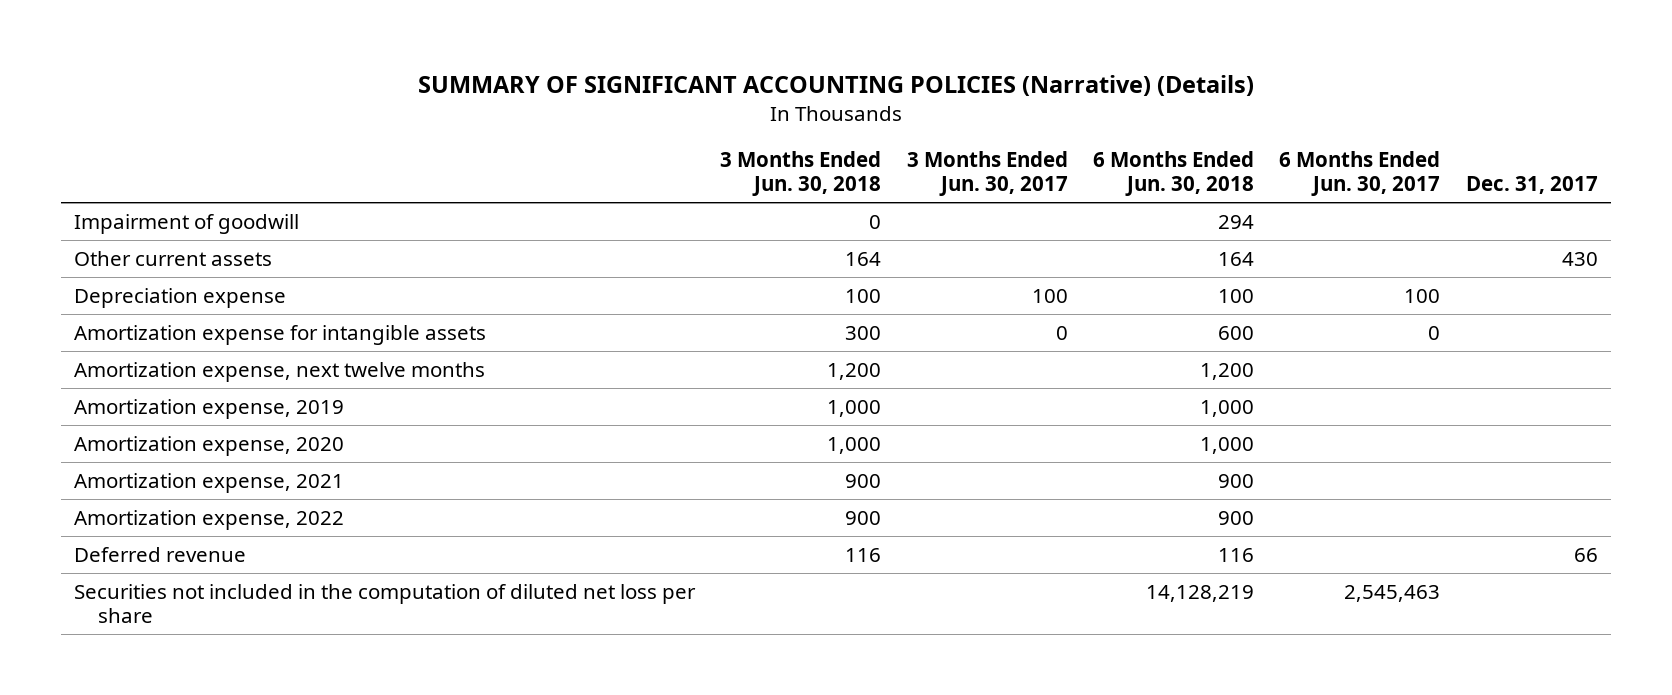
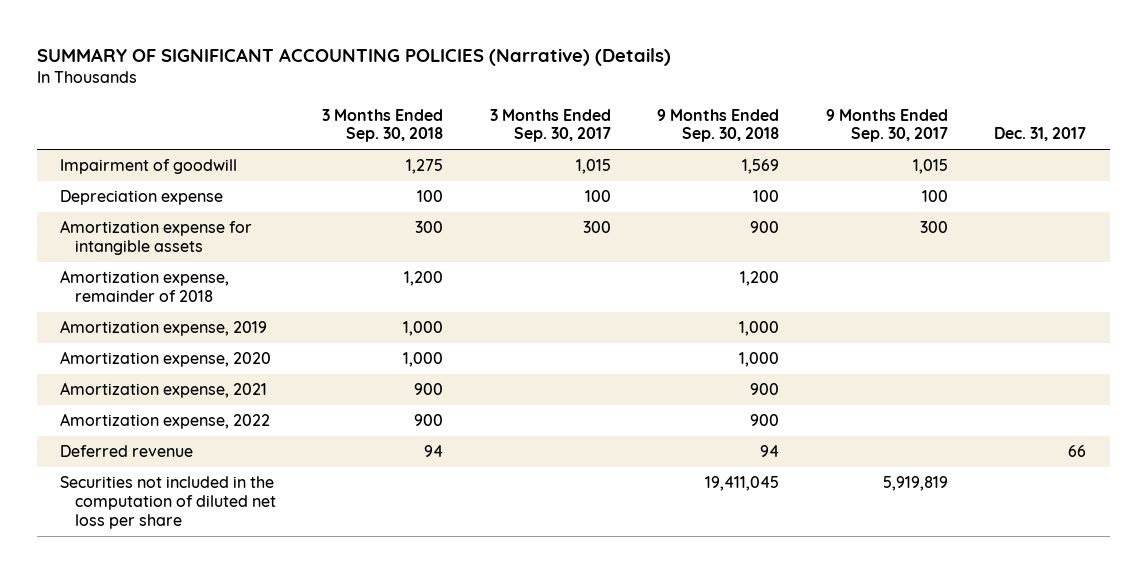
[720,151,882,197] 3 Months Ended Jun. 30, 2018 -> none
[906,151,1068,197] 3 Months Ended Jun. 30, 2017 -> none
[1093,151,1255,197] 6 Months Ended Jun. 30, 2018 -> none
[1279,151,1441,197] 6 Months Ended Jun. 30, 2017 -> none
none -> [322,108,444,143] 3 Months Ended Sep. 30, 2018
none -> [489,108,611,143] 3 Months Ended Sep. 30, 2017
none -> [657,108,780,143] 9 Months Ended Sep. 30, 2018
none -> [825,108,948,143] 9 Months Ended Sep. 30, 2017
[73,250,272,266] Other current assets -> none
[73,361,485,382] Amortization expense, next twelve months -> [60,270,230,303] Amortization expense, remainder of 2018

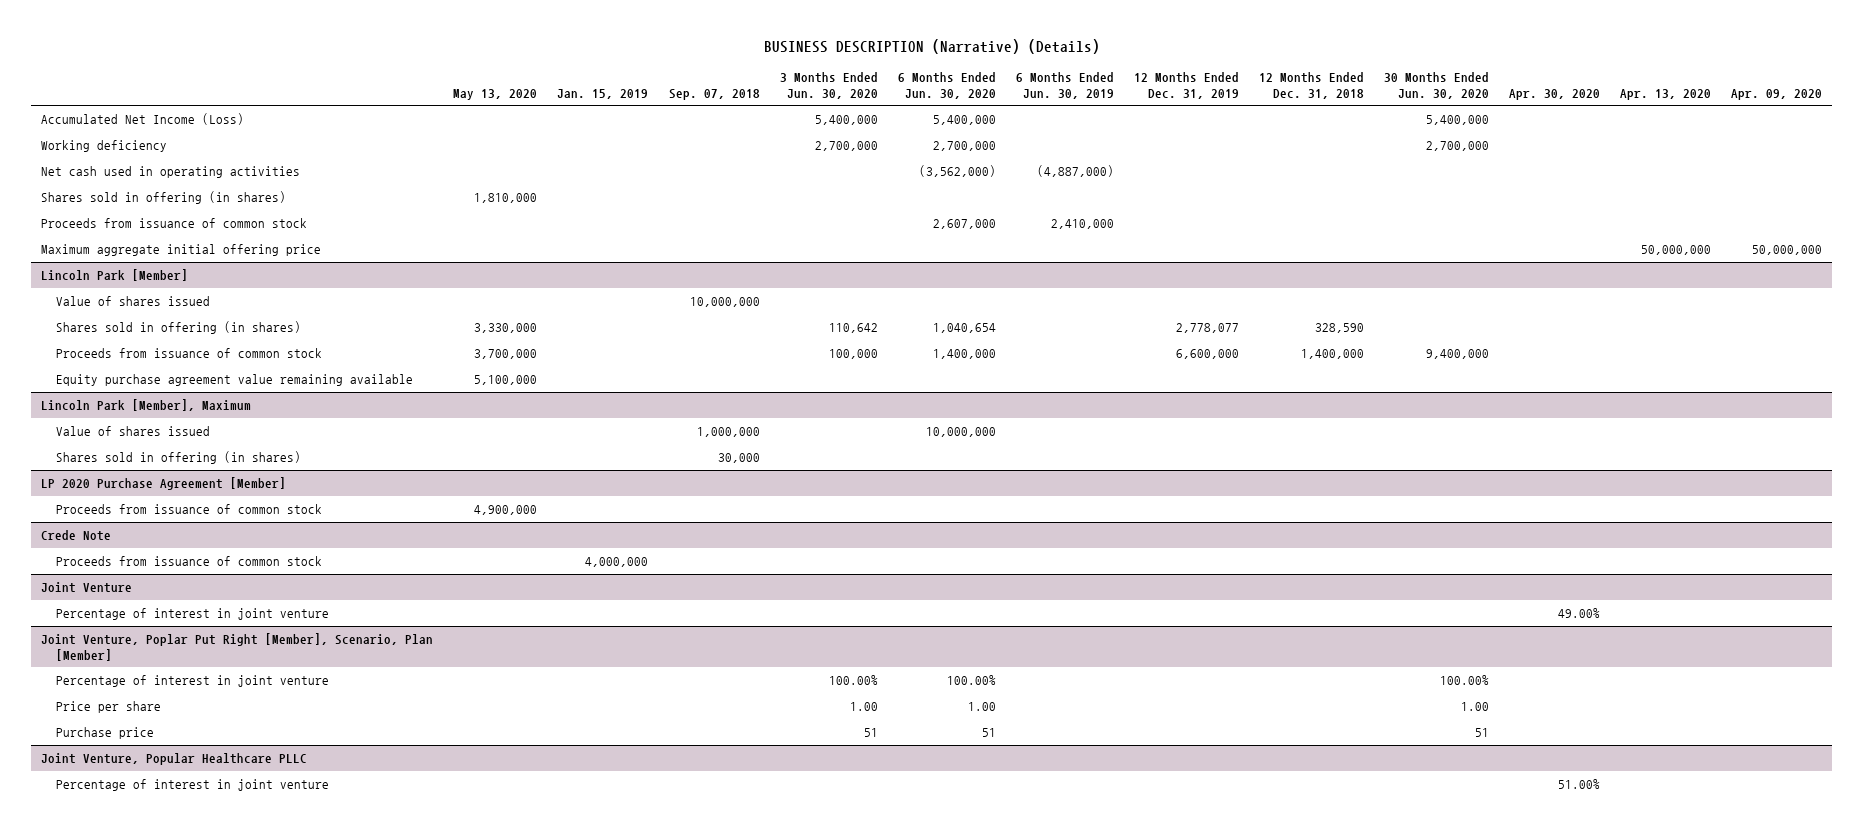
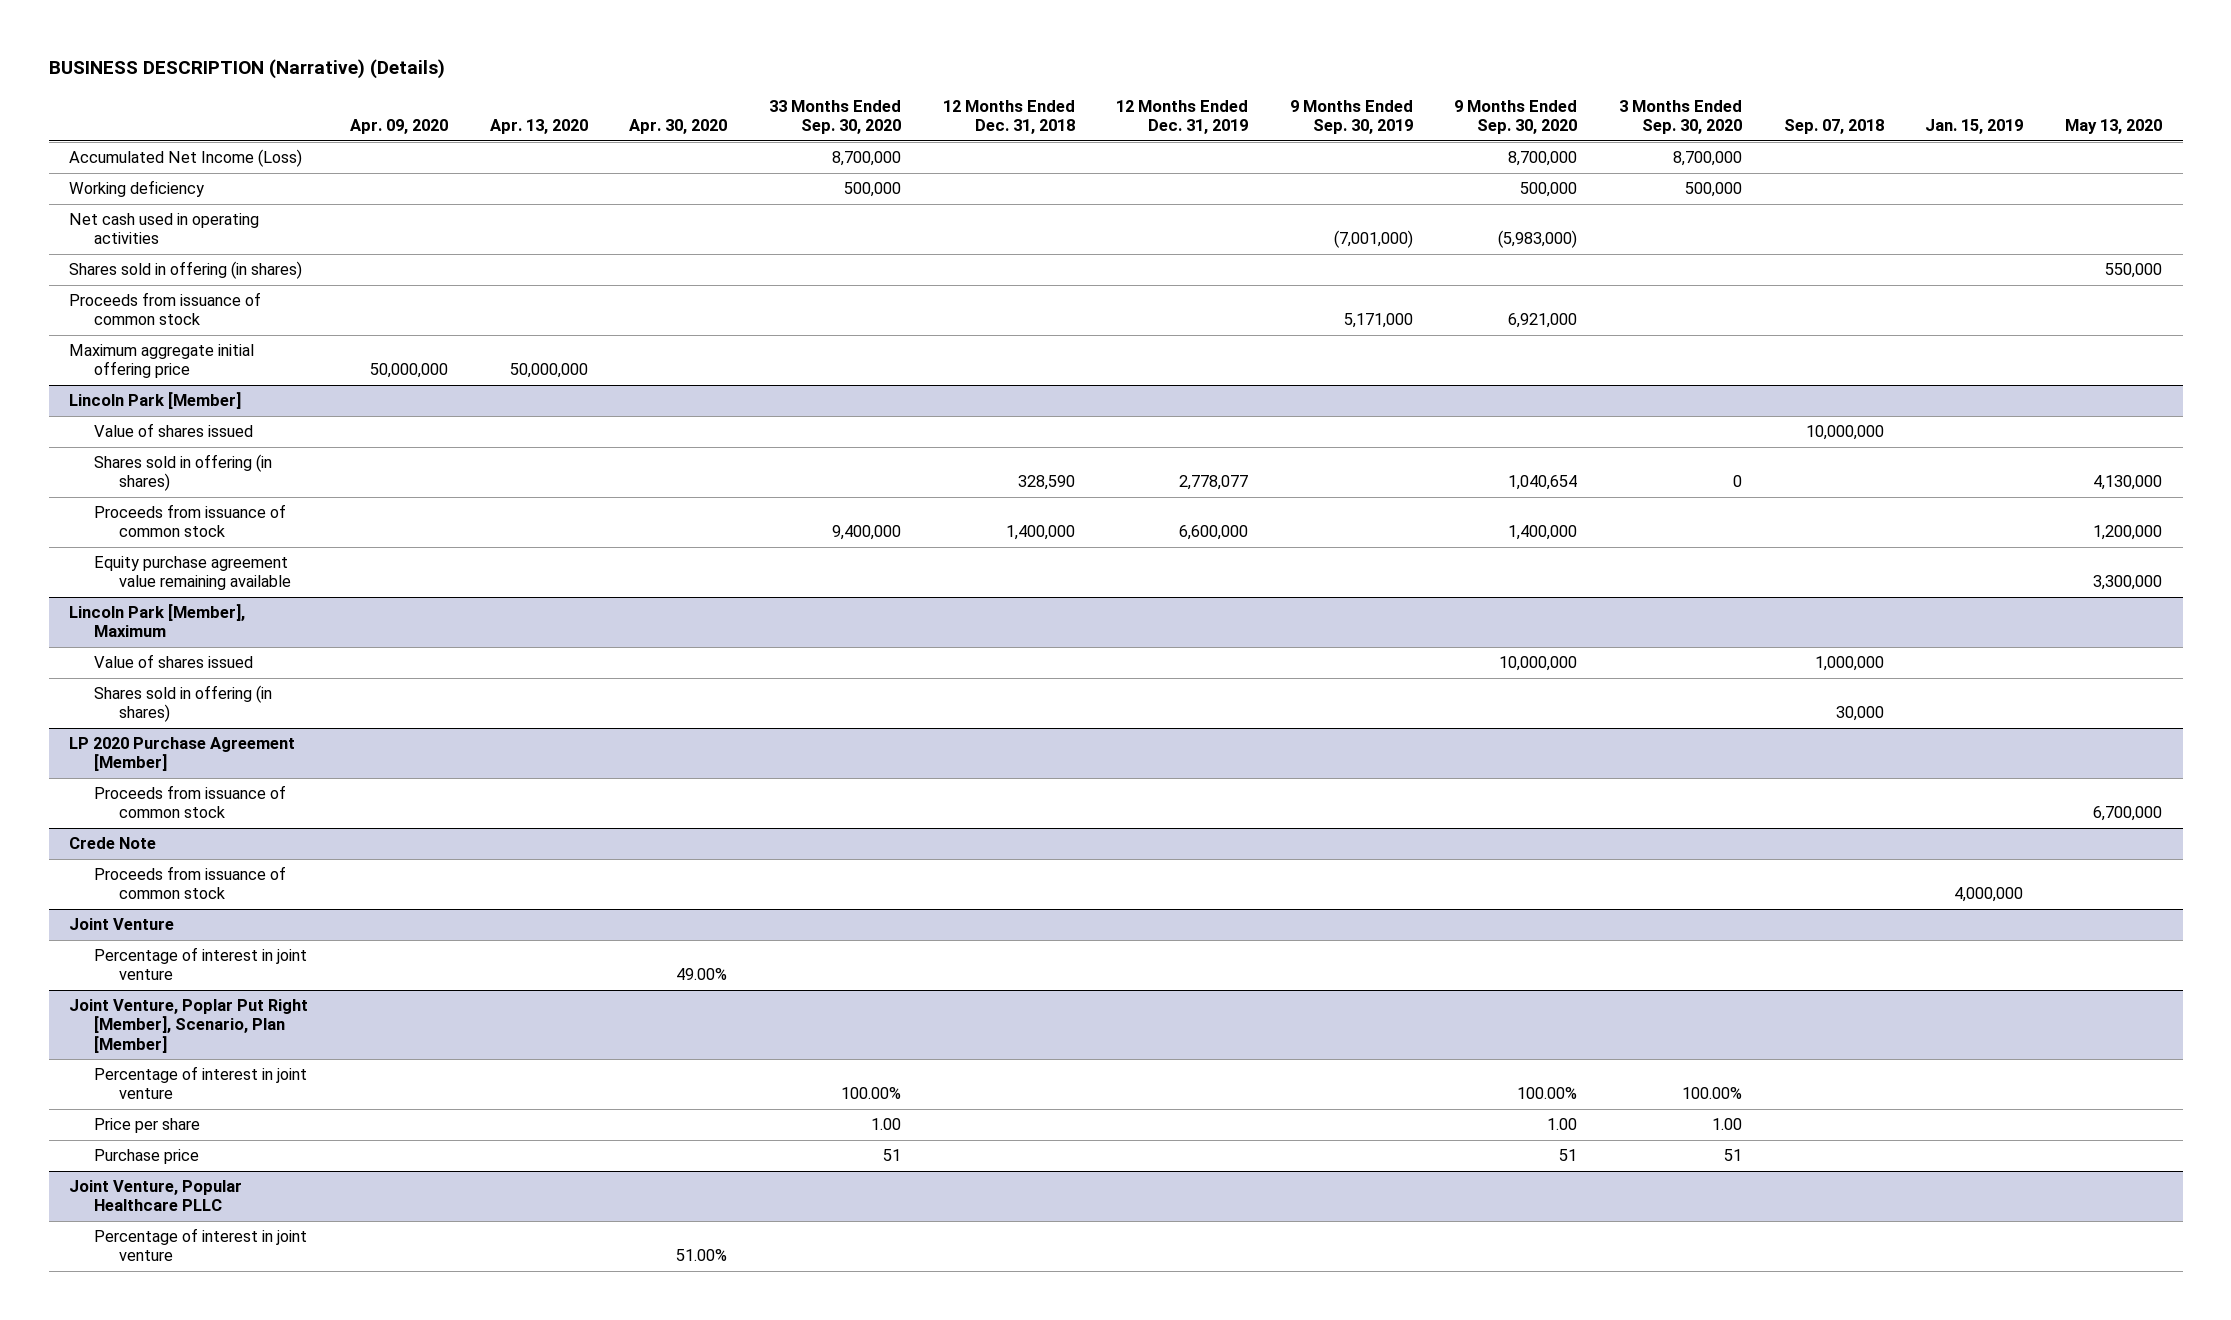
[779,71,878,99] 3 Months Ended Jun. 30, 2020 -> none
[897,71,996,99] 6 Months Ended Jun. 30, 2020 -> none
[1015,71,1114,99] 6 Months Ended Jun. 30, 2019 -> none
[1384,71,1490,99] 30 Months Ended Jun. 30, 2020 -> none
none -> [768,99,901,134] 33 Months Ended Sep. 30, 2020
none -> [1289,99,1413,134] 9 Months Ended Sep. 30, 2019
none -> [1454,99,1578,134] 9 Months Ended Sep. 30, 2020
none -> [1619,99,1743,134] 3 Months Ended Sep. 30, 2020
[474,192,538,203] 1,810,000 -> [2105,263,2163,279] 550,000
[474,322,538,333] 3,330,000 -> [2093,475,2163,491] 4,130,000
[474,348,538,359] 3,700,000 -> [2093,525,2163,541] 1,200,000
[474,374,538,385] 5,100,000 -> [2093,575,2163,591] 3,300,000
[474,504,538,515] 4,900,000 -> [2093,806,2163,822] 6,700,000

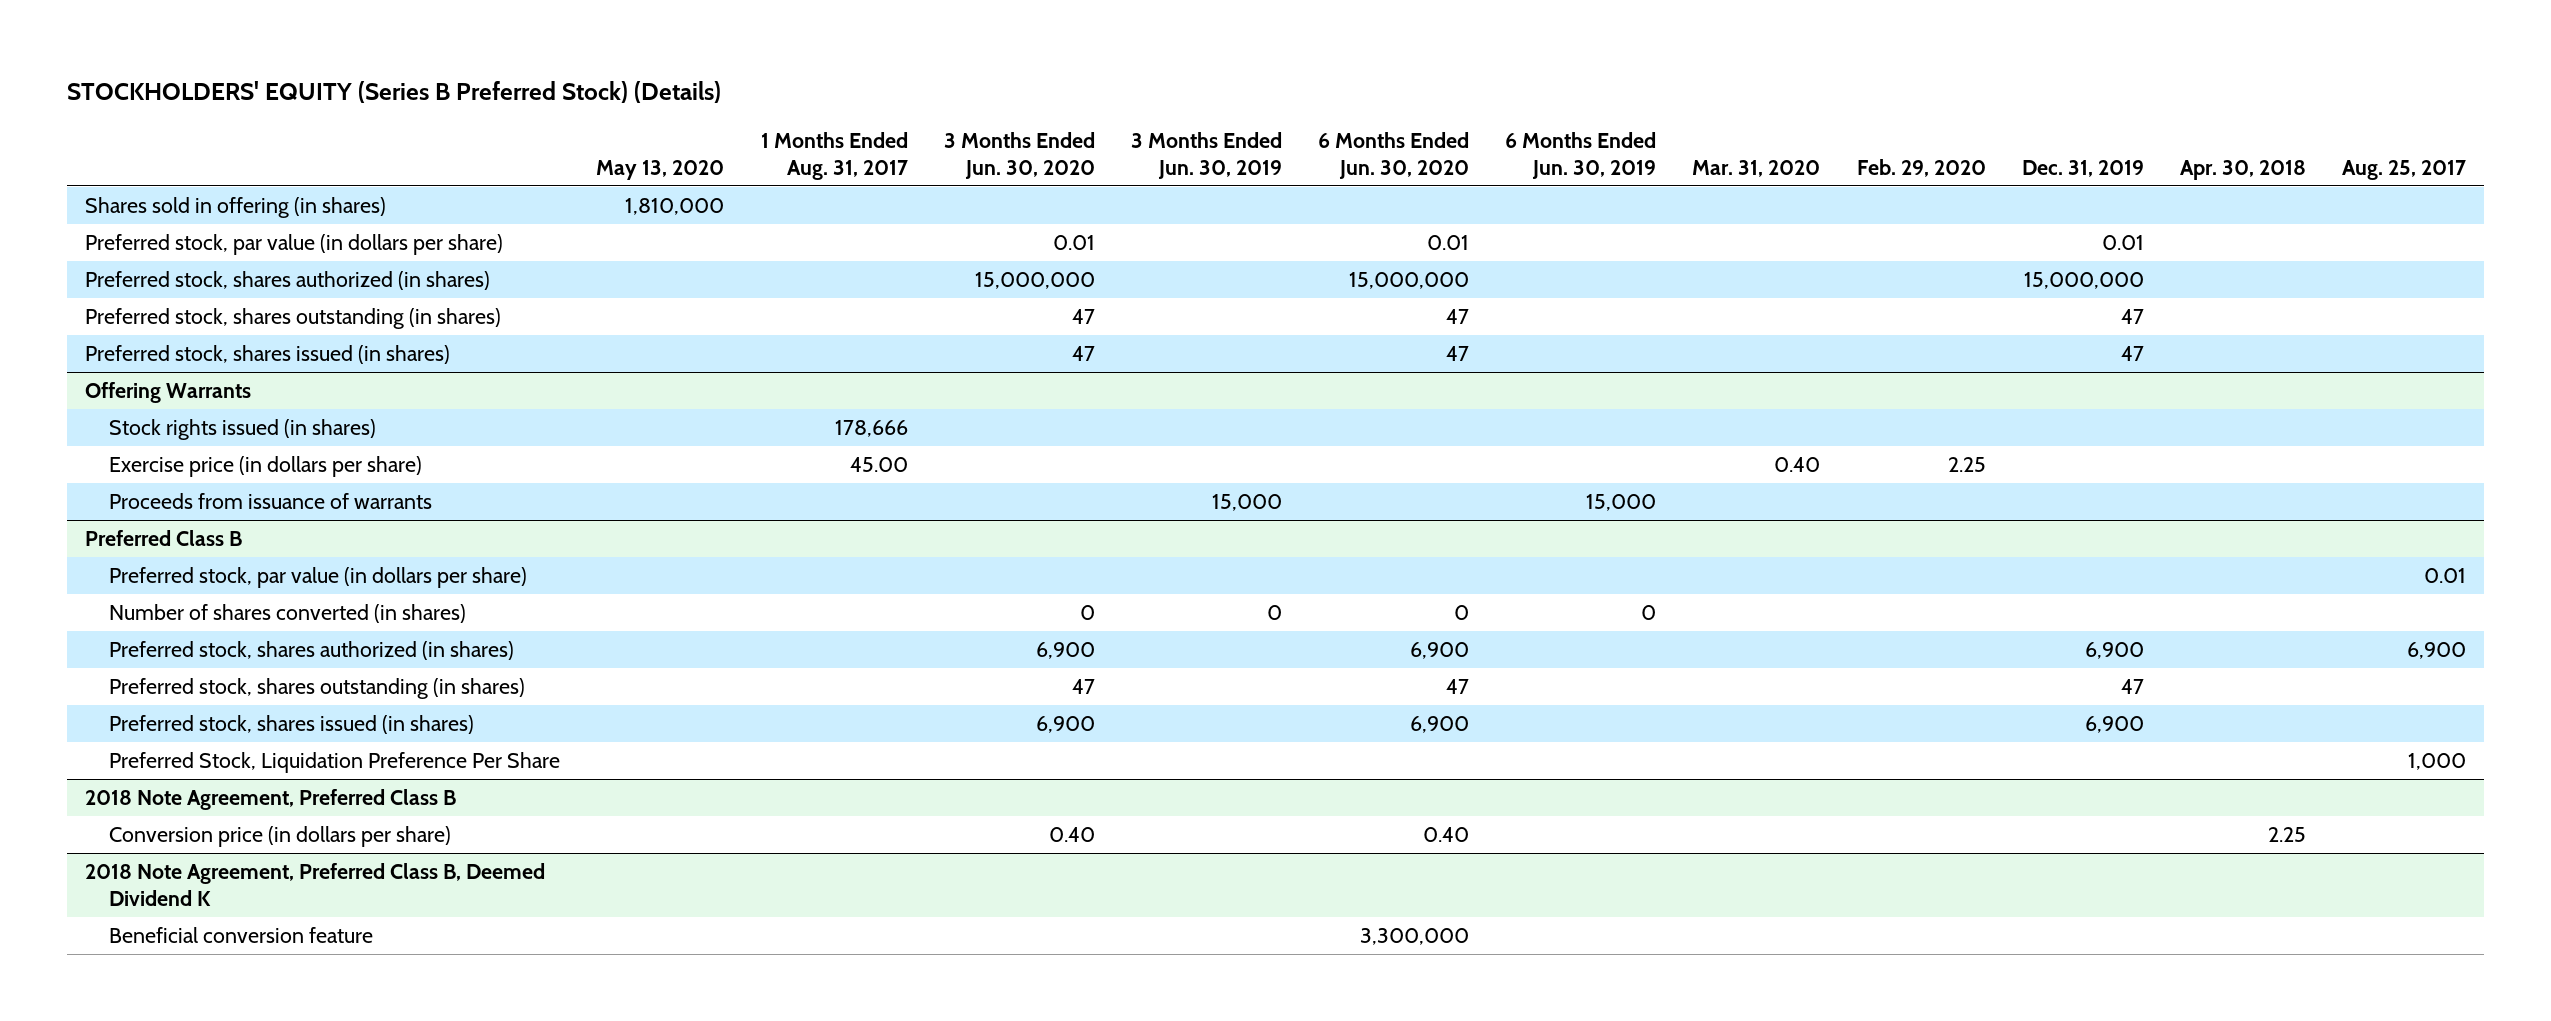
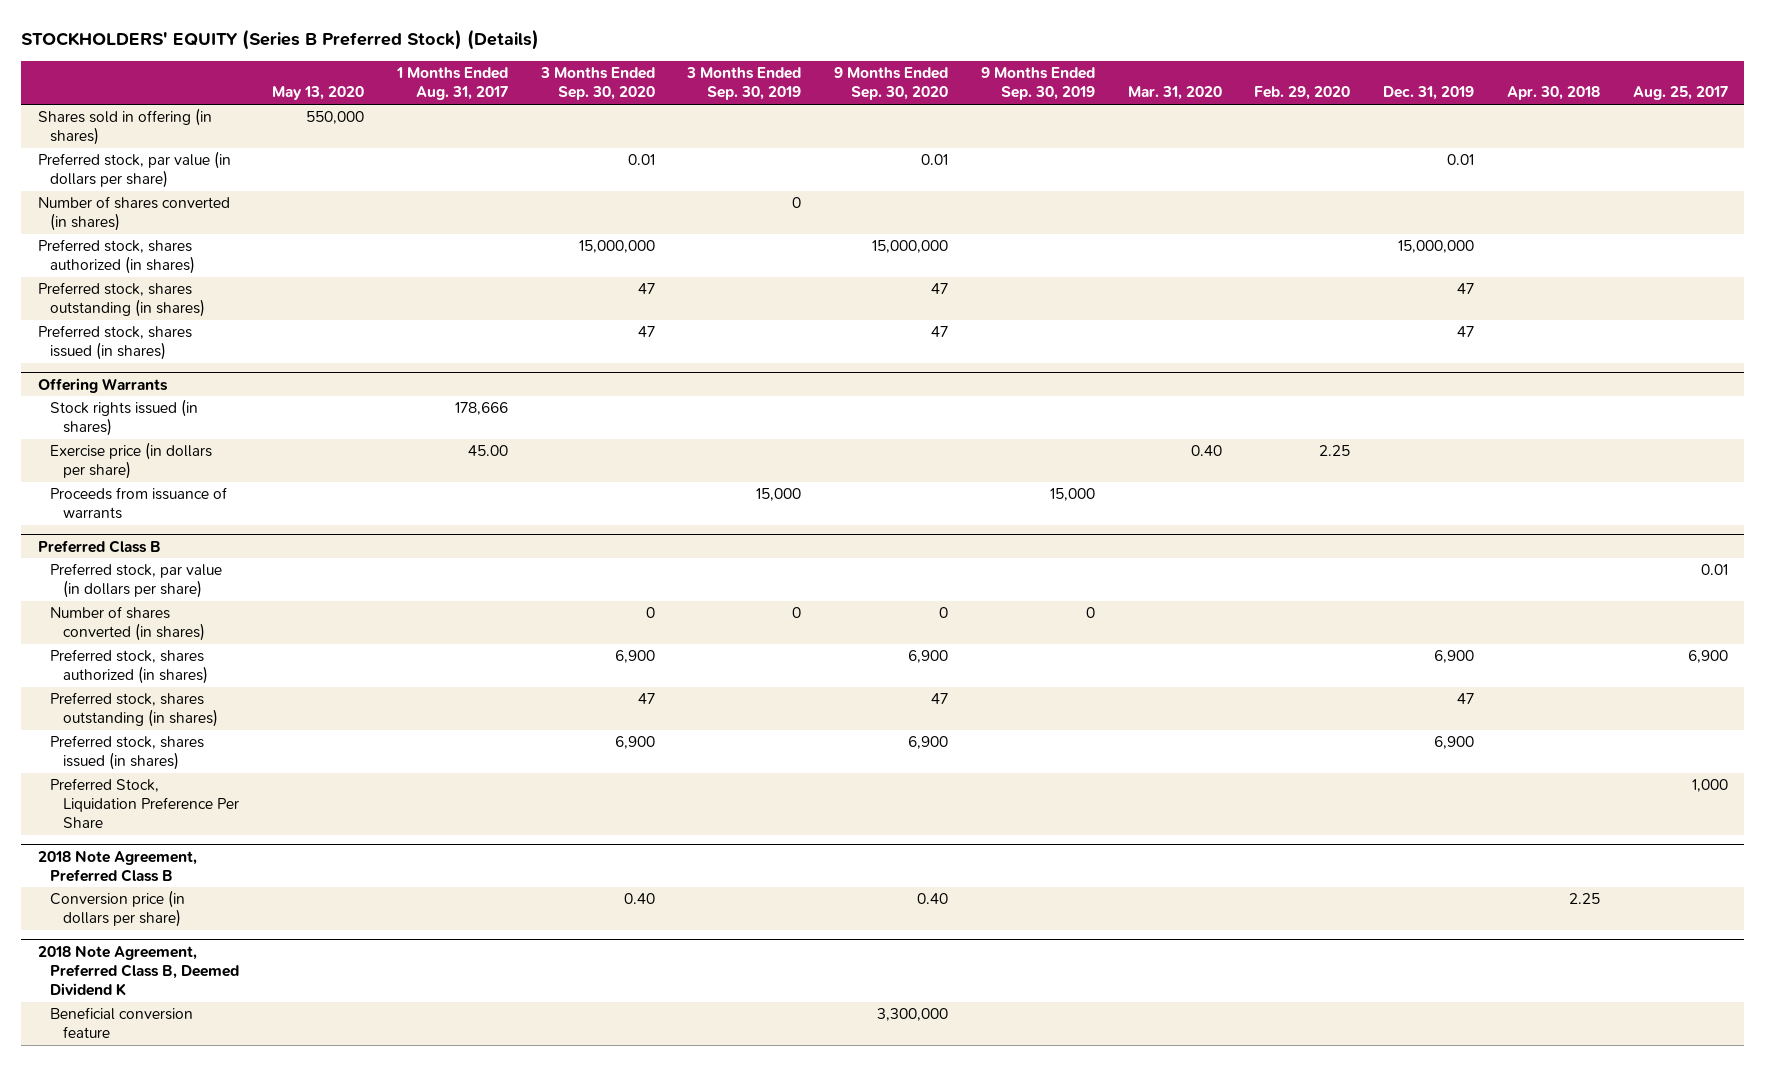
[943,131,1095,179] 3 Months Ended Jun. 30, 2020 -> none
[1130,131,1282,179] 3 Months Ended Jun. 30, 2019 -> none
[1318,131,1470,179] 6 Months Ended Jun. 30, 2020 -> none
[1505,131,1657,179] 6 Months Ended Jun. 30, 2019 -> none
none -> [539,67,655,101] 3 Months Ended Sep. 30, 2020
none -> [686,67,802,101] 3 Months Ended Sep. 30, 2019
none -> [834,67,949,101] 9 Months Ended Sep. 30, 2020
none -> [980,67,1095,101] 9 Months Ended Sep. 30, 2019
[625,197,725,215] 1,810,000 -> [306,111,365,125] 550,000
none -> [37,196,230,232] Number of shares converted (in shares)

